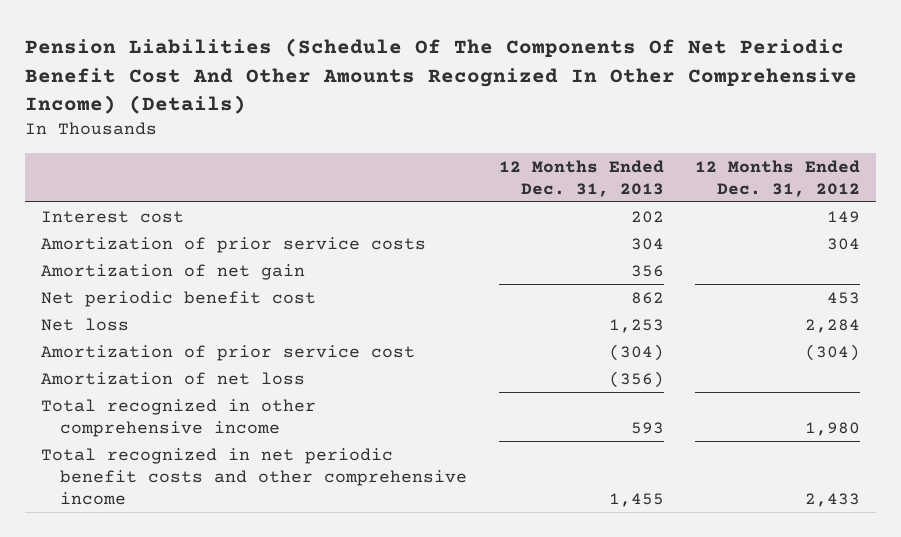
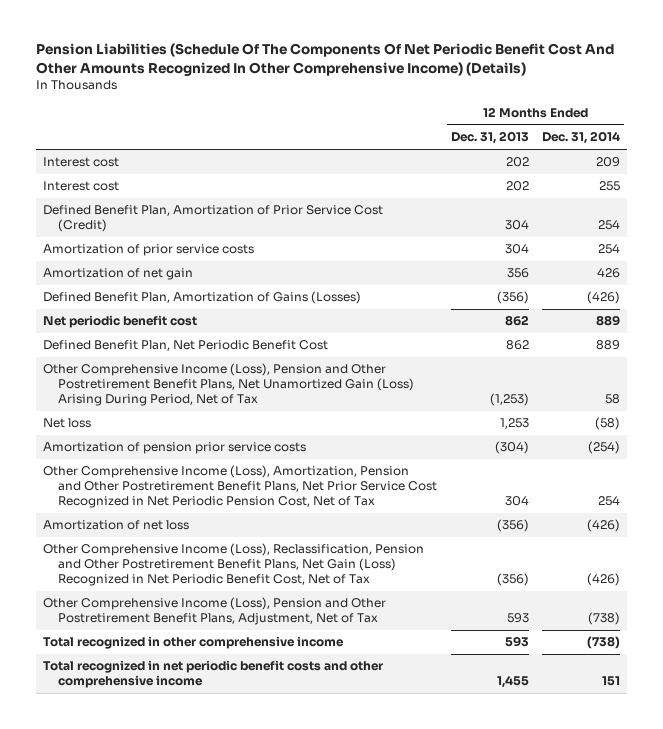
[695,159,861,197] 12 Months Ended Dec. 31, 2012 -> none
none -> [542,131,621,145] Dec. 31, 2014
none -> [42,181,119,192] Interest cost
none -> [42,205,383,233] Defined Benefit Plan, Amortization of Prior Service Cost (Credit)
none -> [42,291,361,305] Defined Benefit Plan, Amortization of Gains (Losses)
none -> [42,340,328,352] Defined Benefit Plan, Net Periodic Benefit Cost
none -> [42,363,415,407] Other Comprehensive Income (Loss), Pension and Other Postretirement Benefit Plans, Net Unamortized Gain (Loss) Arising During Period, Net of Tax
[40,344,415,361] Amortization of prior service cost -> [42,442,306,455] Amortization of pension prior service costs
none -> [42,465,438,509] Other Comprehensive Income (Loss), Amortization, Pension and Other Postretirement Benefit Plans, Net Prior Service Cost Recognized in Net Periodic Pension Cost, Net of Tax
none -> [42,543,424,587] Other Comprehensive Income (Loss), Reclassification, Pension and Other Postretirement Benefit Plans, Net Gain (Loss) Recognized in Net Periodic Benefit Cost, Net of Tax
none -> [42,597,386,626] Other Comprehensive Income (Loss), Pension and Other Postretirement Benefit Plans, Adjustment, Net of Tax

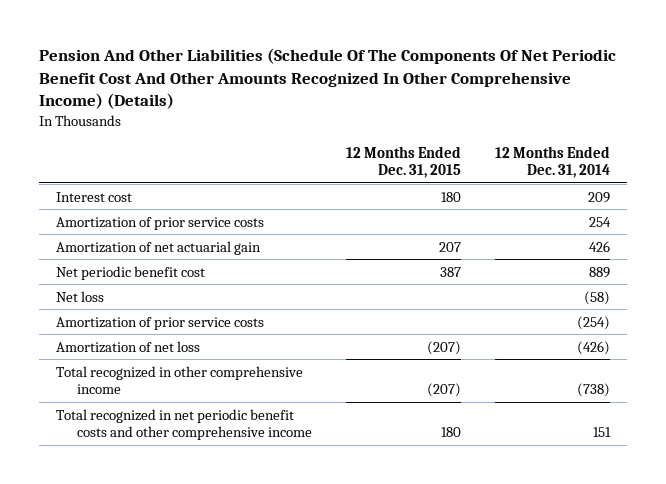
[35,43,614,76] Pension Liabilities (Schedule Of The Components Of Net Periodic Benefit Cost And Other Amounts Recognized In Other Comprehensive Income) (Details) -> [39,48,617,110] Pension And Other Liabilities (Schedule Of The Components Of Net Periodic Benefit Cost And Other Amounts Recognized In Other Comprehensive Income) (Details)
[450,131,529,145] Dec. 31, 2013 -> none
none -> [345,145,461,178] 12 Months Ended Dec. 31, 2015
[42,181,119,192] Interest cost -> none
[42,205,383,233] Defined Benefit Plan, Amortization of Prior Service Cost (Credit) -> none
[42,291,361,305] Defined Benefit Plan, Amortization of Gains (Losses) -> none
[42,268,193,281] Amortization of net gain -> [56,240,262,255] Amortization of net actuarial gain
[42,340,328,352] Defined Benefit Plan, Net Periodic Benefit Cost -> none
[42,363,415,407] Other Comprehensive Income (Loss), Pension and Other Postretirement Benefit Plans, Net Unamortized Gain (Loss) Arising During Period, Net of Tax -> none
[42,465,438,509] Other Comprehensive Income (Loss), Amortization, Pension and Other Postretirement Benefit Plans, Net Prior Service Cost Recognized in Net Periodic Pension Cost, Net of Tax -> none
[42,442,306,455] Amortization of pension prior service costs -> [56,316,265,330] Amortization of prior service costs
[42,543,424,587] Other Comprehensive Income (Loss), Reclassification, Pension and Other Postretirement Benefit Plans, Net Gain (Loss) Recognized in Net Periodic Benefit Cost, Net of Tax -> none
[42,597,386,626] Other Comprehensive Income (Loss), Pension and Other Postretirement Benefit Plans, Adjustment, Net of Tax -> none

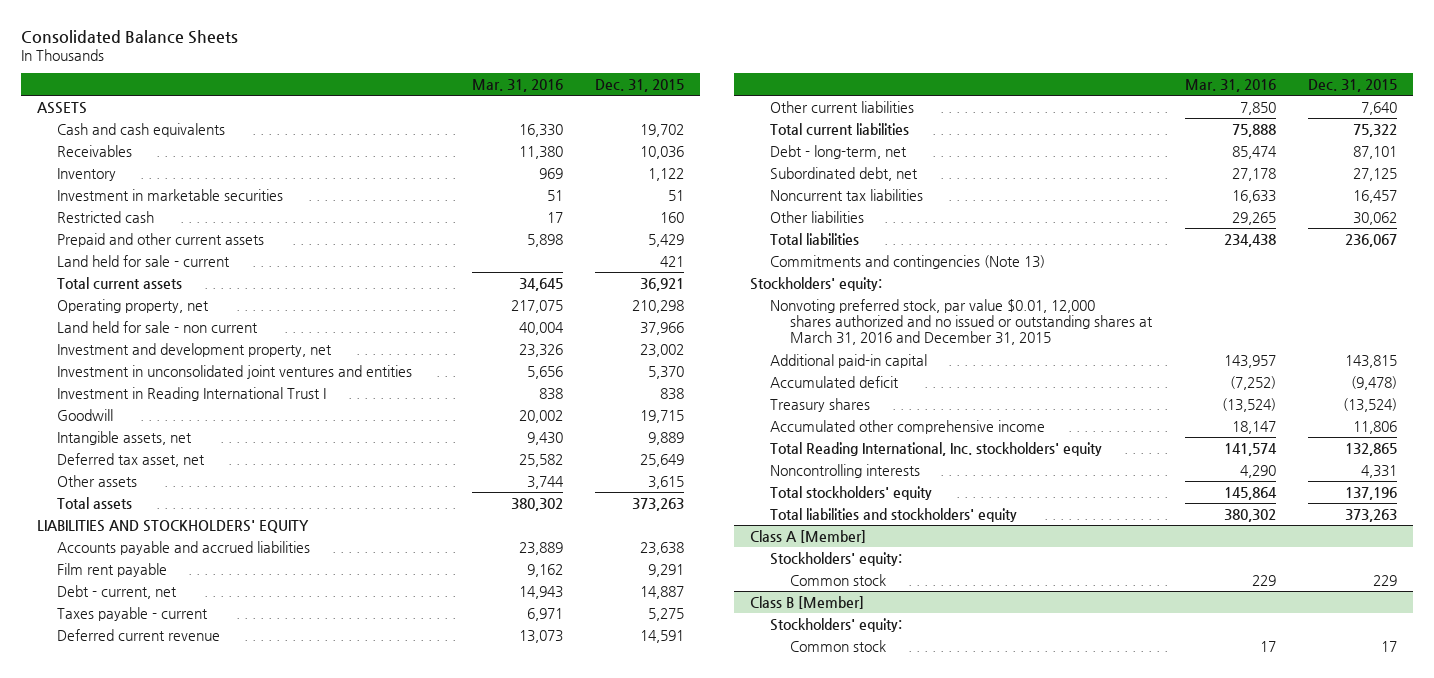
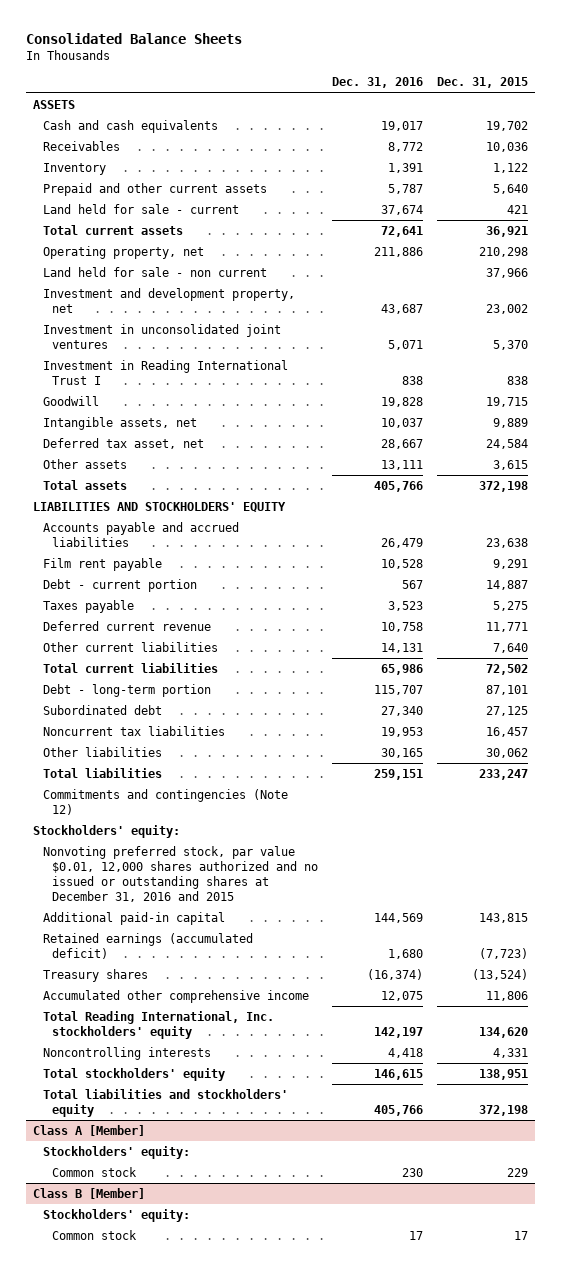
[472,78,564,92] Mar. 31, 2016 -> none
none -> [331,77,423,89] Dec. 31, 2016
[57,188,284,201] Investment in marketable securities -> none
[57,210,155,223] Restricted cash -> none
[648,233,685,247] 5,429 -> [492,183,528,194] 5,640
[57,364,413,379] Investment in unconsolidated joint ventures and entities -> [42,323,281,349] Investment in unconsolidated joint ventures
[640,453,685,467] 25,649 -> [485,438,528,449] 24,584
[632,497,685,511] 373,263 -> [478,480,528,492] 372,198
[57,584,178,599] Debt - current, net -> [42,578,197,592] Debt - current portion
[57,606,209,621] Taxes payable - current -> [42,599,134,613] Taxes payable
[640,629,685,643] 14,591 -> [485,621,528,632] 11,771
[1352,123,1397,137] 75,322 -> [485,663,528,675] 72,502
[770,144,908,159] Debt - long-term, net -> [42,683,211,697] Debt - long-term portion
[770,166,919,181] Subordinated debt, net -> [42,704,162,715] Subordinated debt
[1344,233,1397,247] 236,067 -> [478,768,528,780] 233,247
[770,254,1046,269] Commitments and contingencies (Note 13) -> [42,788,288,815] Commitments and contingencies (Note 12)
[770,298,1154,346] Nonvoting preferred stock, par value $0.01, 12,000 shares authorized and no issued or outstanding shares at March 31, 2016 and December 31, 2015 -> [42,845,319,903] Nonvoting preferred stock, par value $0.01, 12,000 shares authorized and no issued or outstanding shares at December 31, 2016 and 2015
[770,375,900,388] Accumulated deficit -> [42,932,253,959] Retained earnings (accumulated deficit)
[1350,375,1397,390] (9,478) -> [478,947,528,959] (7,723)
[1344,442,1397,456] 132,865 -> [478,1026,528,1038] 134,620
[1344,486,1397,500] 137,196 -> [478,1068,528,1080] 138,951
[1344,508,1397,522] 373,263 -> [478,1104,528,1116] 372,198

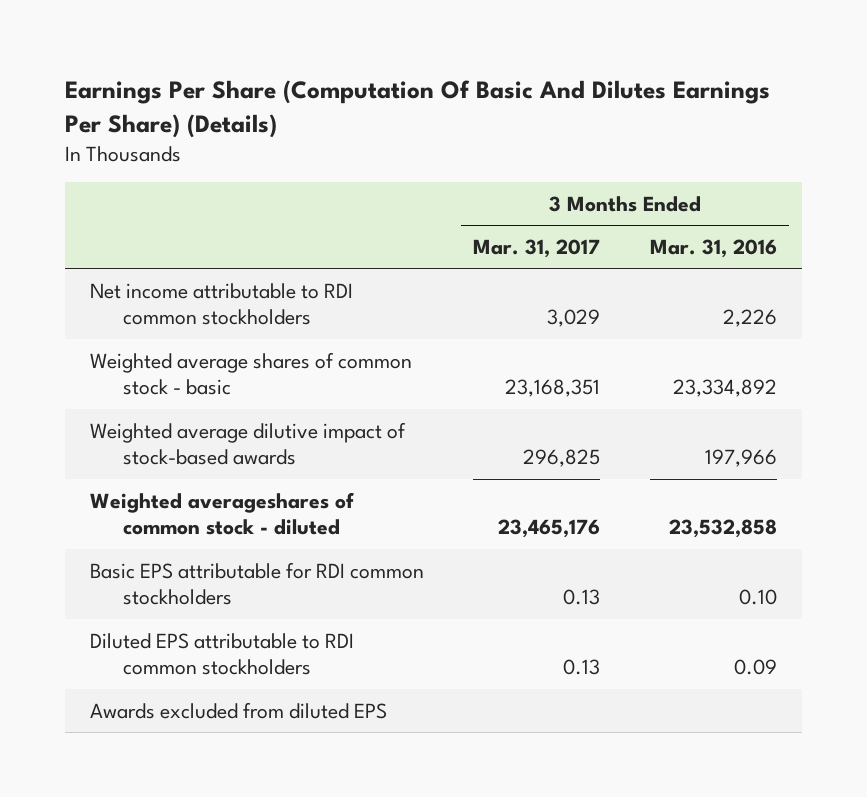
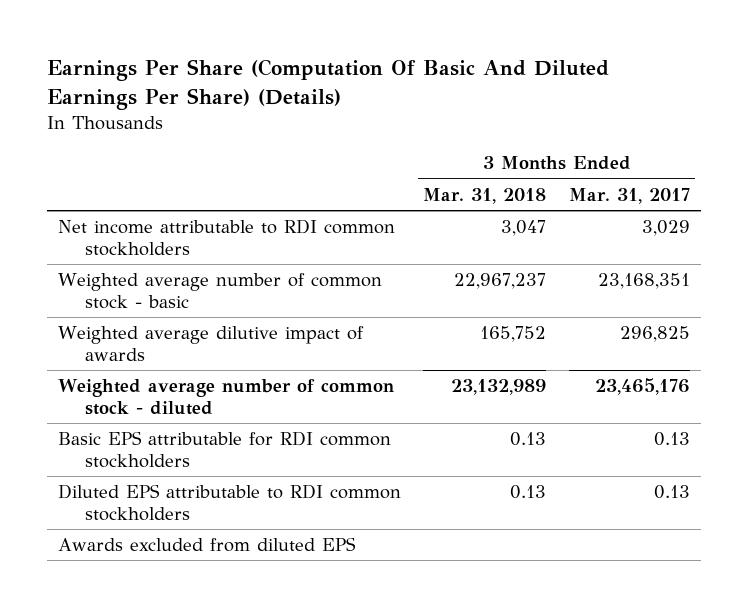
[65,80,771,138] Earnings Per Share (Computation Of Basic And Dilutes Earnings Per Share) (Details) -> [46,59,609,111] Earnings Per Share (Computation Of Basic And Diluted Earnings Per Share) (Details)
[649,238,777,258] Mar. 31, 2016 -> none
none -> [423,187,547,204] Mar. 31, 2018
[89,351,412,396] Weighted average shares of common stock - basic -> [57,273,382,309] Weighted average number of common stock - basic
[89,421,406,466] Weighted average dilutive impact of stock-based awards -> [57,326,364,361] Weighted average dilutive impact of awards
[89,491,354,536] Weighted averageshares of common stock - diluted -> [57,379,394,415] Weighted average number of common stock - diluted

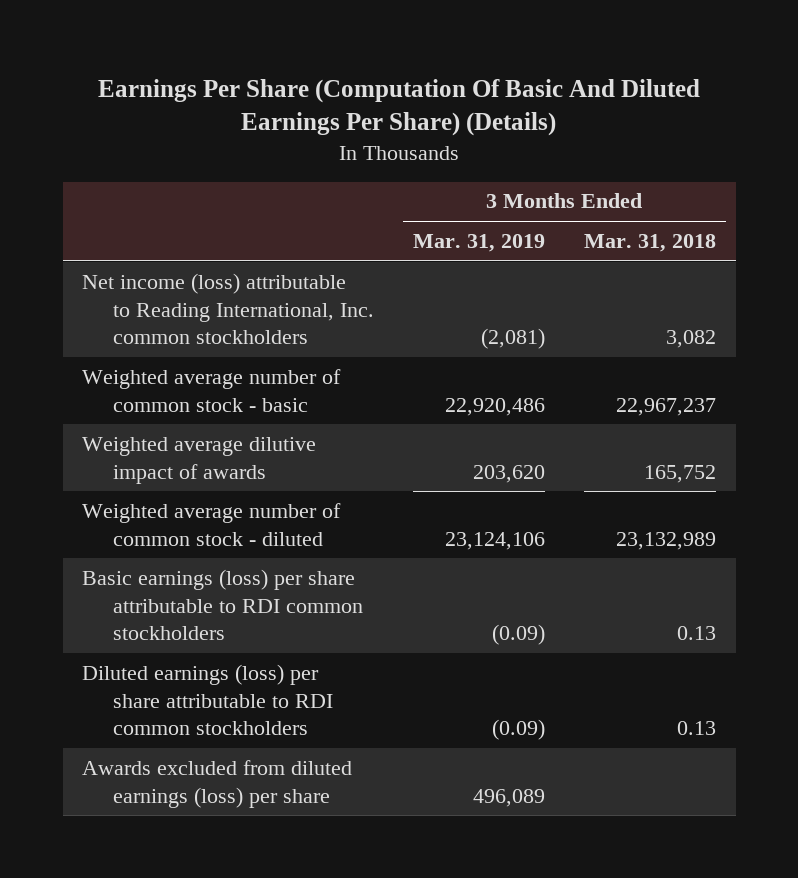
[568,187,690,204] Mar. 31, 2017 -> none
none -> [412,234,545,253] Mar. 31, 2019
[57,219,395,256] Net income attributable to RDI common stockholders -> [82,272,374,345] Net income (loss) attributable to Reading International, Inc. common stockholders
[501,220,547,237] 3,047 -> [666,330,717,349] 3,082
[57,431,391,468] Basic EPS attributable for RDI common stockholders -> [82,568,363,641] Basic earnings (loss) per share attributable to RDI common stockholders
[57,484,401,521] Diluted EPS attributable to RDI common stockholders -> [82,663,333,736] Diluted earnings (loss) per share attributable to RDI common stockholders
[57,537,356,553] Awards excluded from diluted EPS -> [82,759,353,808] Awards excluded from diluted earnings (loss) per share

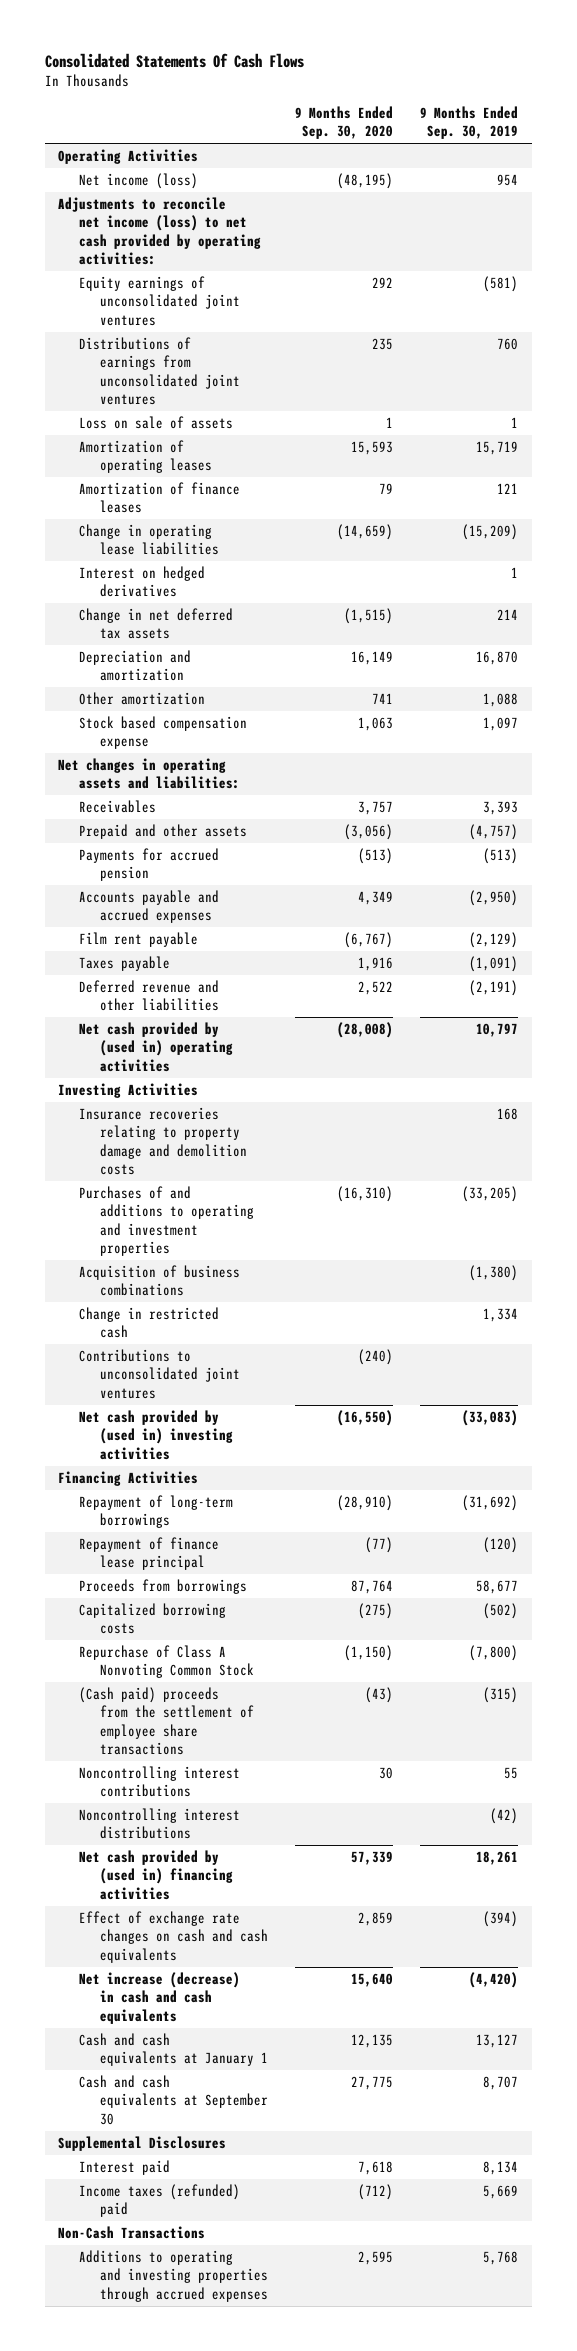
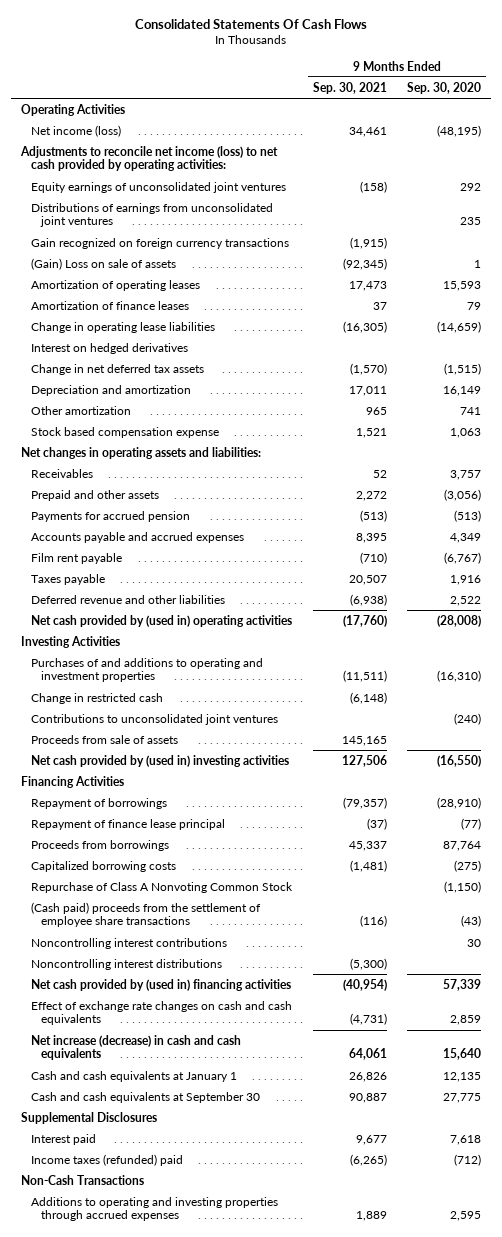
[420,105,519,140] 9 Months Ended Sep. 30, 2019 -> none
none -> [312,81,387,94] Sep. 30, 2021
none -> [31,237,290,249] Gain recognized on foreign currency transactions
[79,416,234,430] Loss on sale of assets -> [31,257,177,270] (Gain) Loss on sale of assets
[79,1107,248,1176] Insurance recoveries relating to property damage and demolition costs -> none
[79,1265,241,1297] Acquisition of business combinations -> none
none -> [31,734,179,744] Proceeds from sale of assets
[79,1495,234,1529] Repayment of long-term borrowings -> [31,797,168,809] Repayment of borrowings

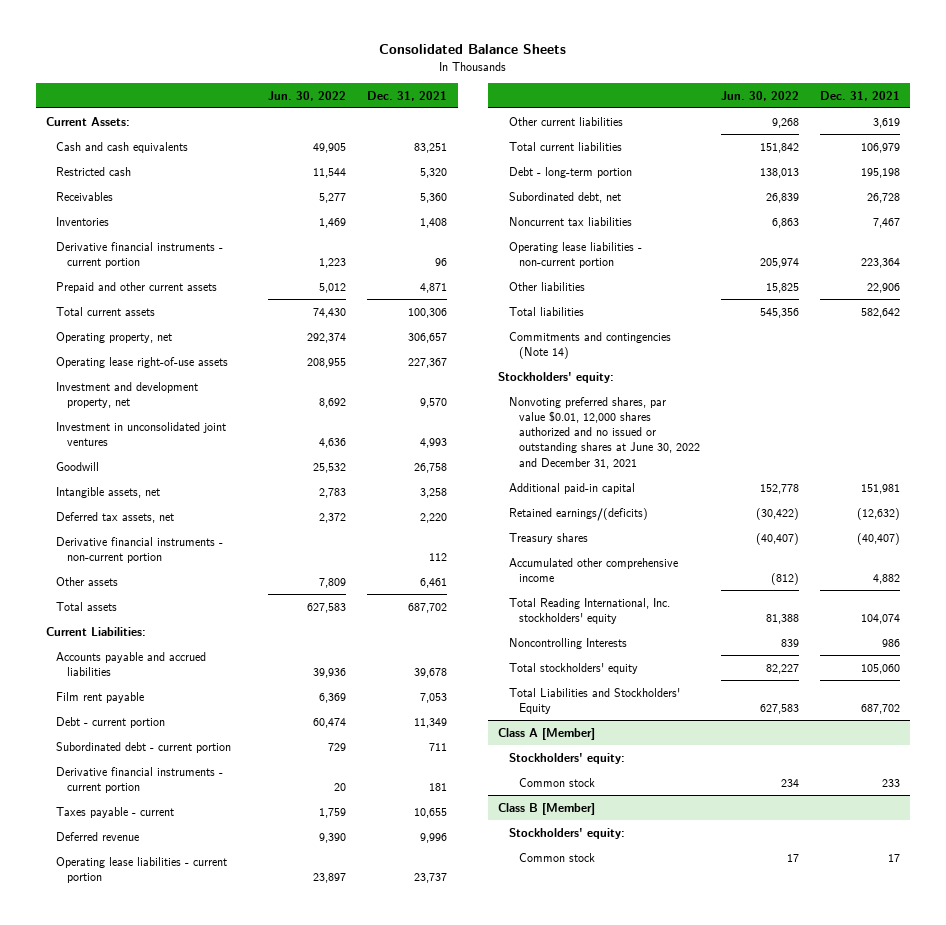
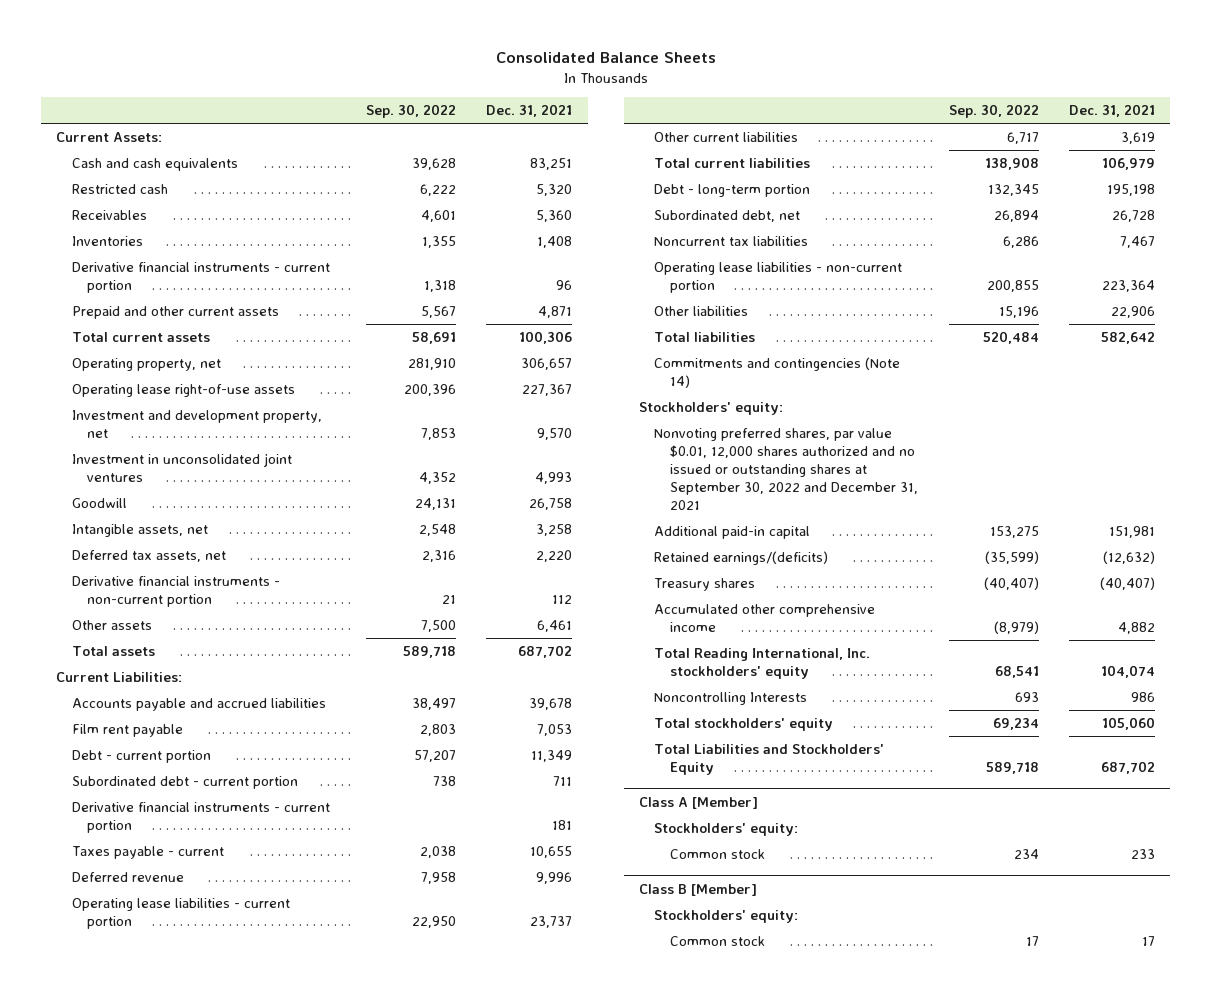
[268,90,347,101] Jun. 30, 2022 -> none
none -> [365,104,456,119] Sep. 30, 2022
[508,396,701,469] Nonvoting preferred shares, par value $0.01, 12,000 shares authorized and no issued or outstanding shares at June 30, 2022 and December 31, 2021 -> [654,428,919,510] Nonvoting preferred shares, par value $0.01, 12,000 shares authorized and no issued or outstanding shares at September 30, 2022 and December 31, 2021

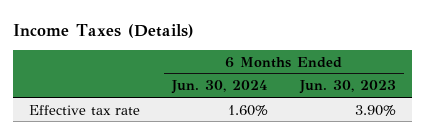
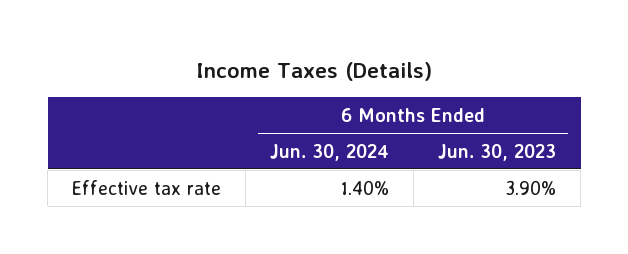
[228,104,269,116] 1.60% -> [341,179,390,195] 1.40%

